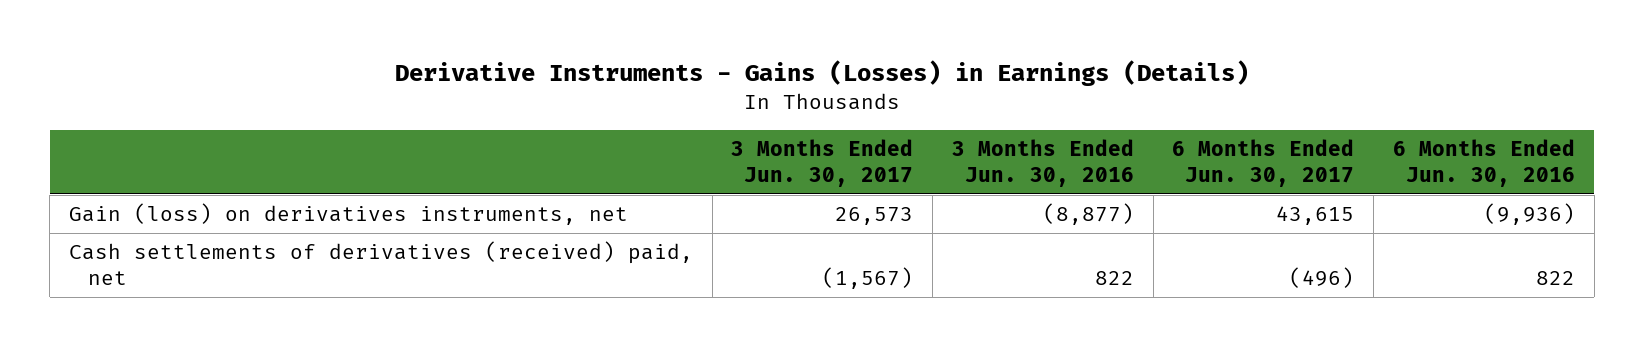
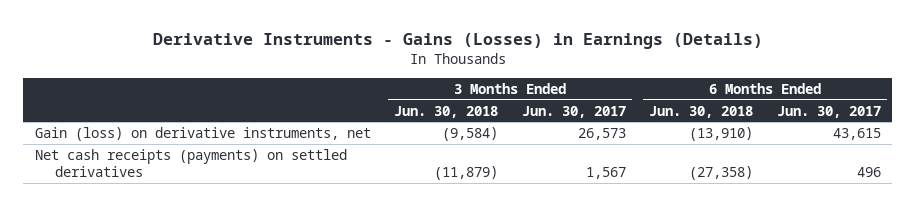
[951,138,1134,188] 3 Months Ended Jun. 30, 2016 -> none
[1392,138,1575,188] 6 Months Ended Jun. 30, 2016 -> none
none -> [394,105,499,118] Jun. 30, 2018
none -> [649,105,754,118] Jun. 30, 2018
[68,203,628,226] Gain (loss) on derivatives instruments, net -> [34,126,371,141] Gain (loss) on derivative instruments, net
[68,241,693,286] Cash settlements of derivatives (received) paid, net -> [34,148,347,178] Net cash receipts (payments) on settled derivatives
[822,267,914,290] (1,567) -> [585,167,626,180] 1,567
[1289,267,1355,289] (496) -> [856,167,881,178] 496

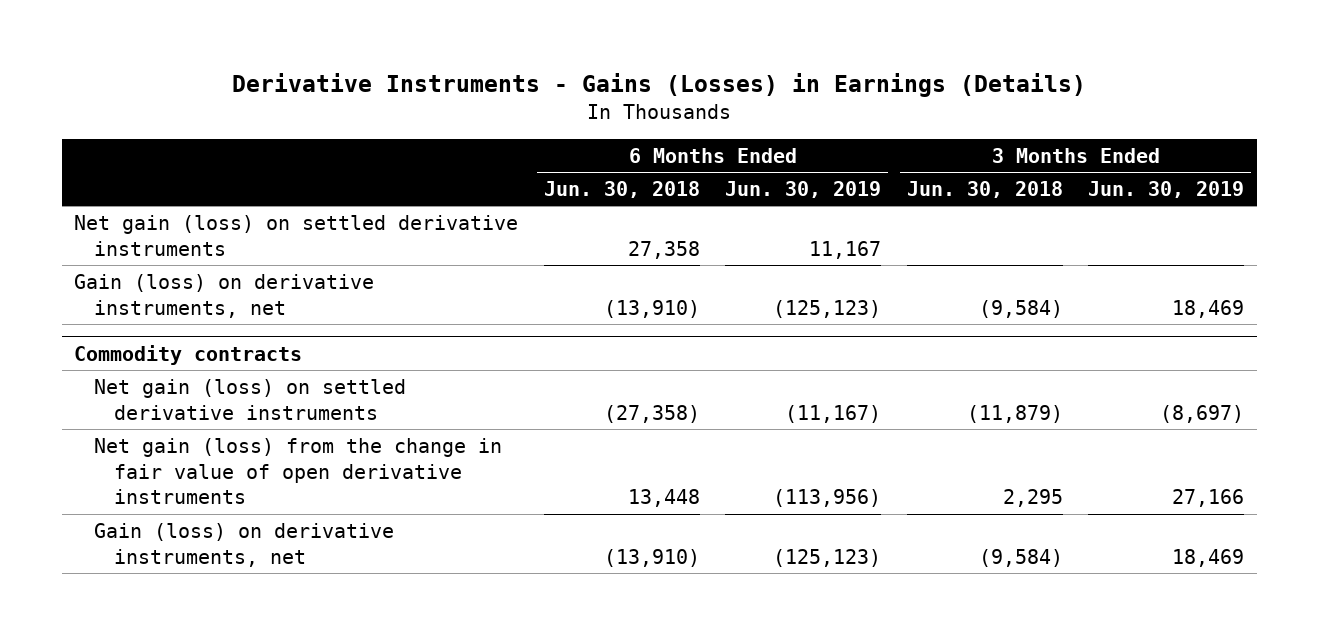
[521,105,626,118] Jun. 30, 2017 -> none
[776,105,881,118] Jun. 30, 2017 -> none
none -> [725,181,882,199] Jun. 30, 2019
none -> [1088,181,1245,199] Jun. 30, 2019
none -> [74,214,519,256] Net gain (loss) on settled derivative instruments
none -> [74,344,303,365] Commodity contracts
[34,148,347,178] Net cash receipts (payments) on settled derivatives -> [93,378,406,420] Net gain (loss) on settled derivative instruments
none -> [93,437,502,505] Net gain (loss) from the change in fair value of open derivative instruments
none -> [93,522,394,567] Gain (loss) on derivative instruments, net

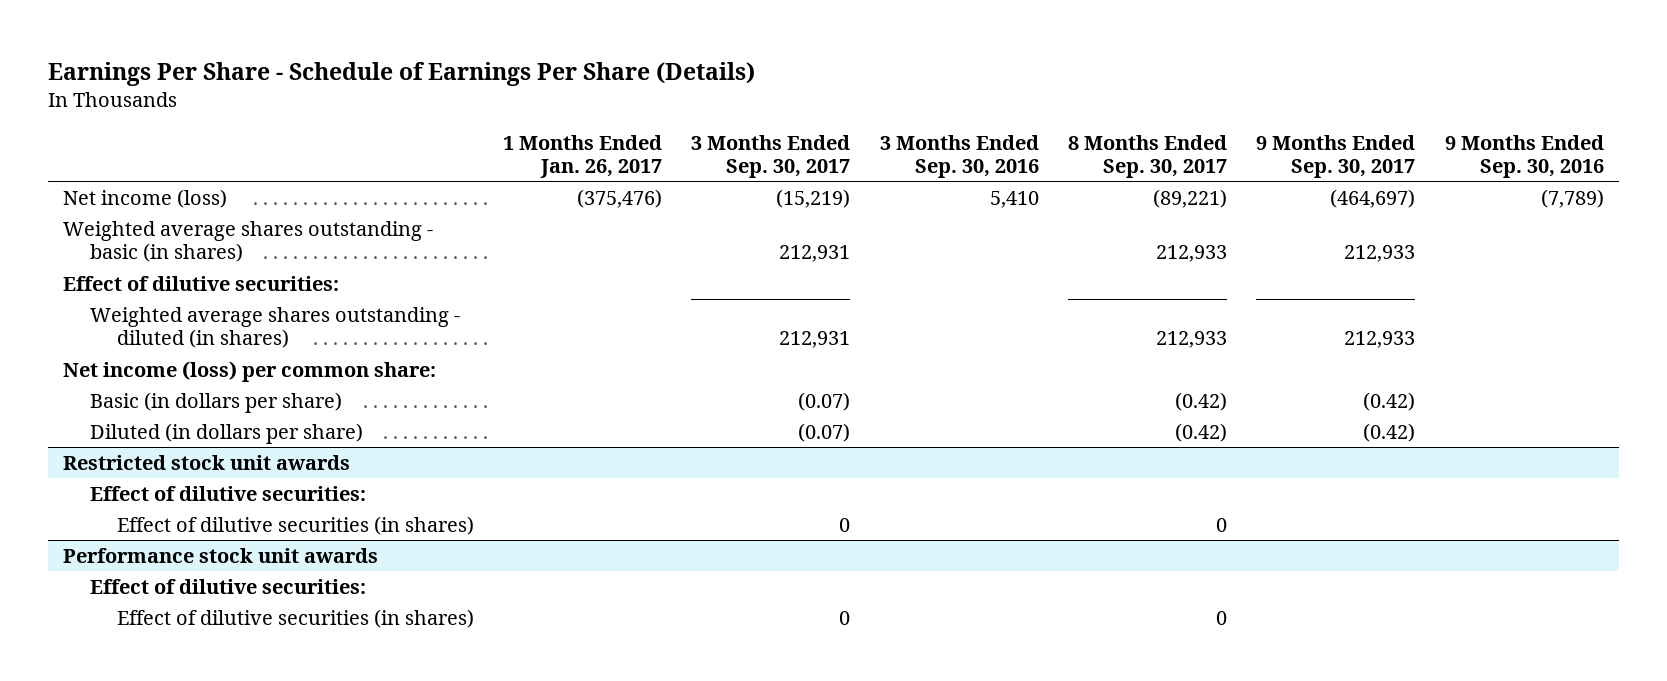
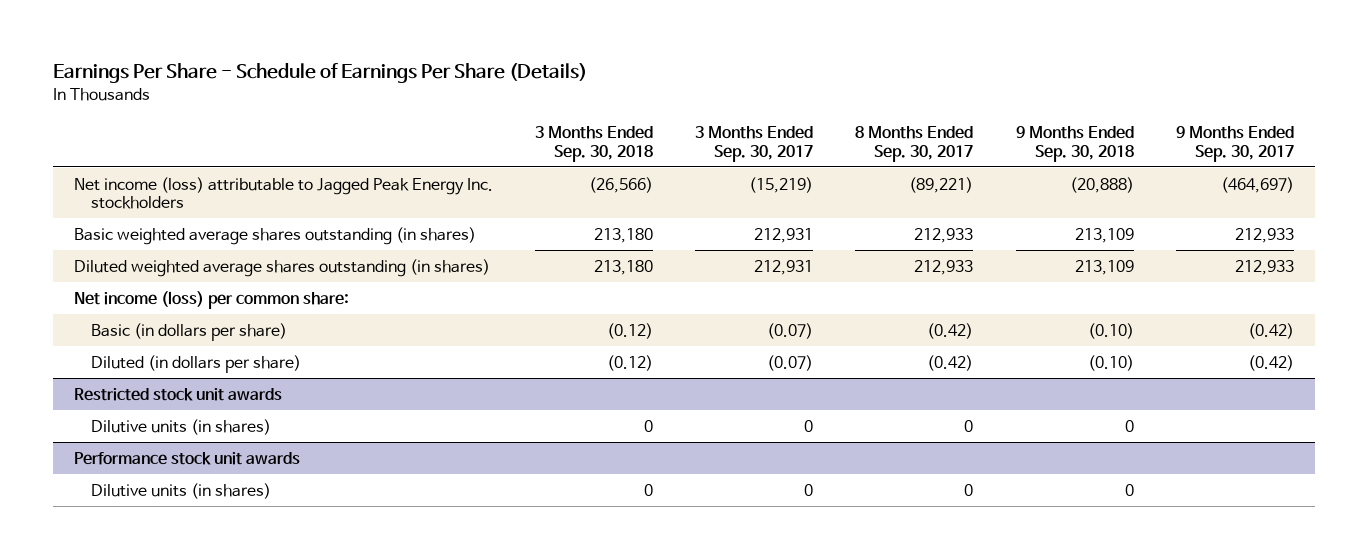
[502,134,662,179] 1 Months Ended Jan. 26, 2017 -> none
[879,134,1039,179] 3 Months Ended Sep. 30, 2016 -> none
[1444,134,1604,179] 9 Months Ended Sep. 30, 2016 -> none
none -> [535,125,654,162] 3 Months Ended Sep. 30, 2018
none -> [1015,125,1134,162] 9 Months Ended Sep. 30, 2018
[62,275,339,291] Effect of dilutive securities: -> none
[62,188,227,208] Net income (loss) -> [73,176,493,210] Net income (loss) attributable to Jagged Peak Energy Inc. stockholders
[62,220,433,263] Weighted average shares outstanding - basic (in shares) -> [73,226,476,245] Basic weighted average shares outstanding (in shares)
[89,306,460,349] Weighted average shares outstanding - diluted (in shares) -> [73,258,490,277] Diluted weighted average shares outstanding (in shares)
[89,485,366,501] Effect of dilutive securities: -> none
[116,515,474,535] Effect of dilutive securities (in shares) -> [90,418,271,435] Dilutive units (in shares)
[89,578,366,594] Effect of dilutive securities: -> none
[116,608,474,628] Effect of dilutive securities (in shares) -> [90,482,271,499] Dilutive units (in shares)

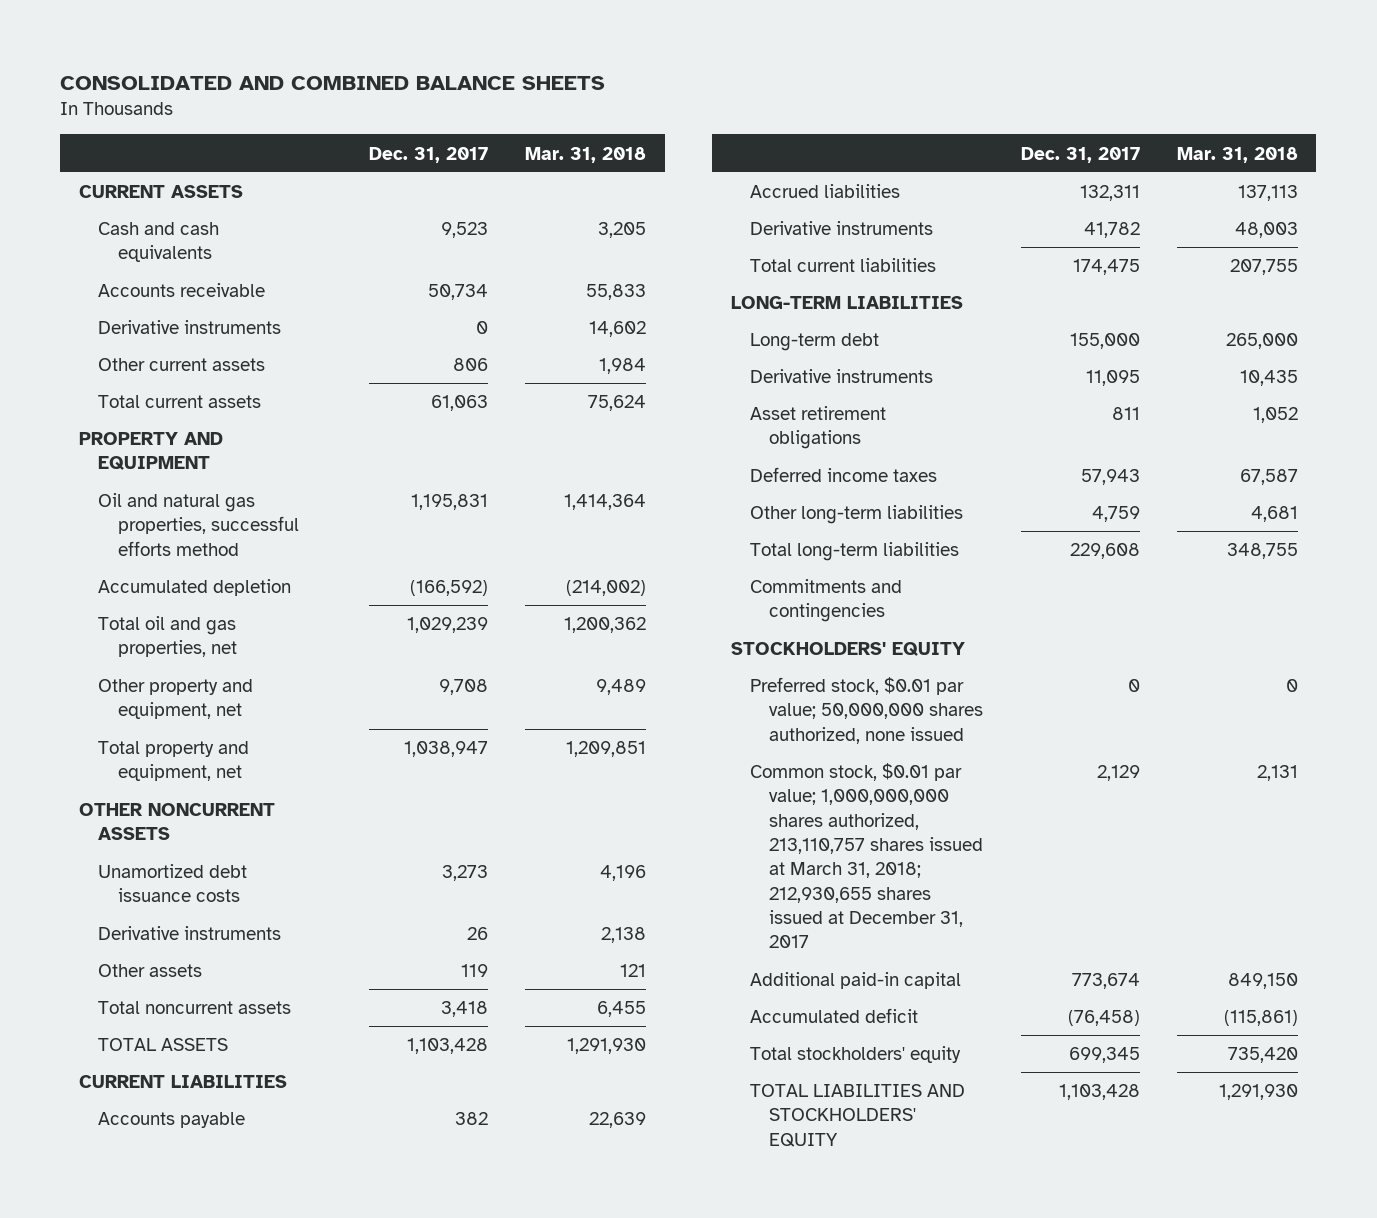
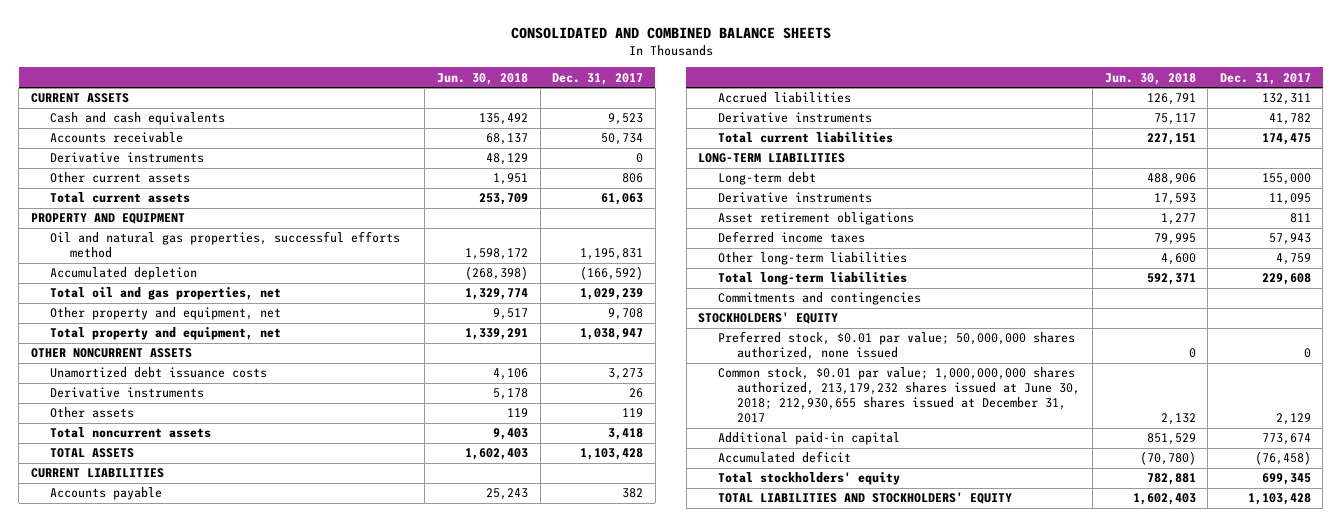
[525,146,647,163] Mar. 31, 2018 -> none
none -> [436,72,528,85] Jun. 30, 2018
[749,763,984,949] Common stock, $0.01 par value; 1,000,000,000 shares authorized, 213,110,757 shares issued at March 31, 2018; 212,930,655 shares issued at December 31, 2017 -> [717,367,1081,424] Common stock, $0.01 par value; 1,000,000,000 shares authorized, 213,179,232 shares issued at June 30, 2018; 212,930,655 shares issued at December 31, 2017

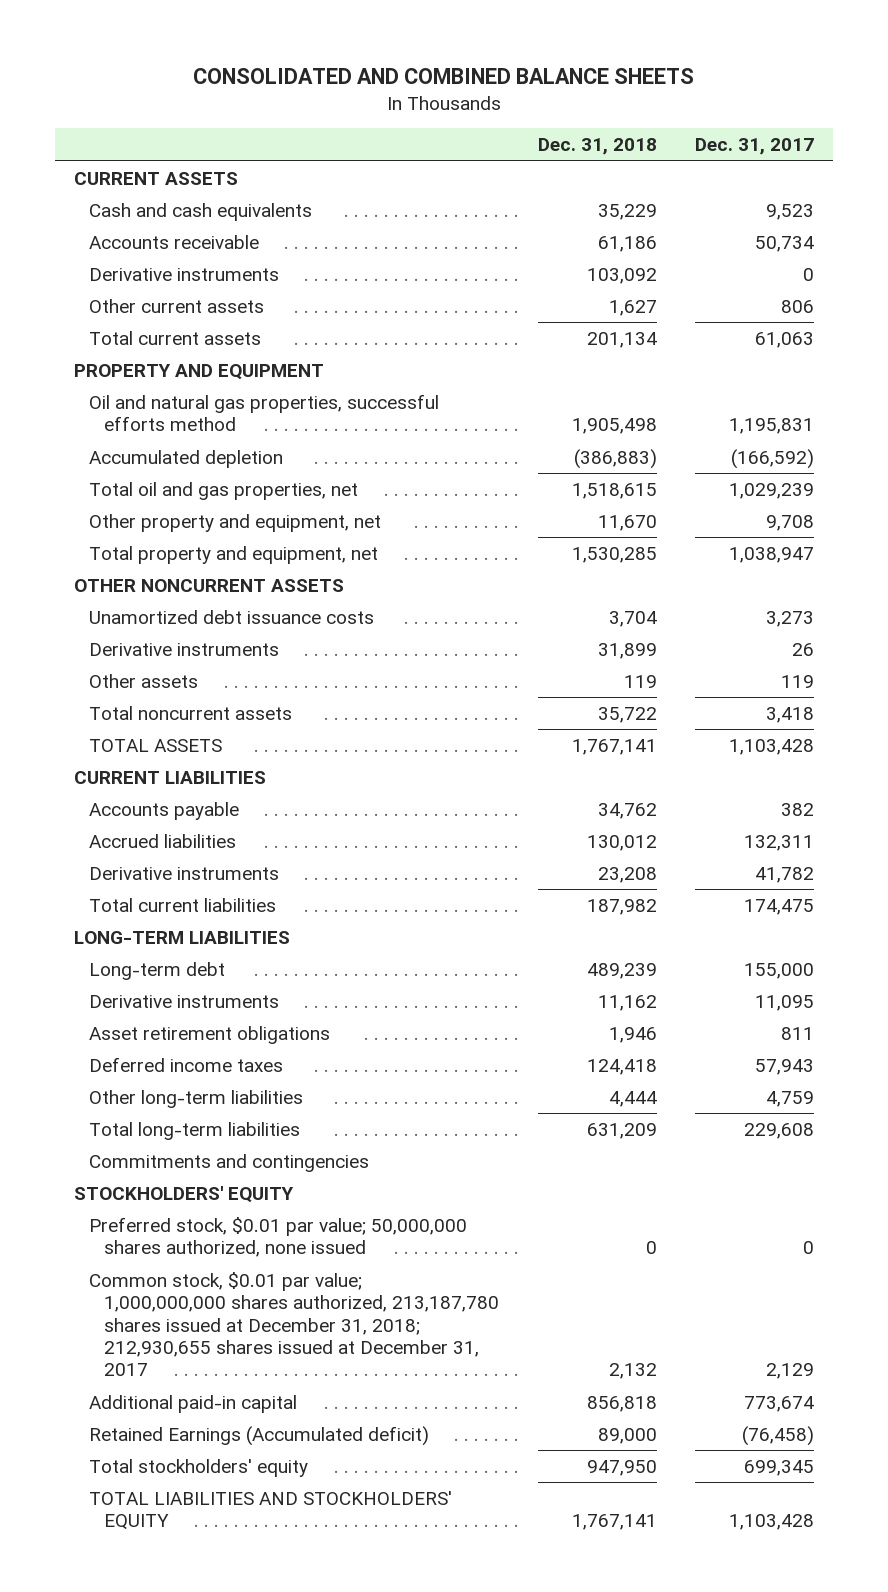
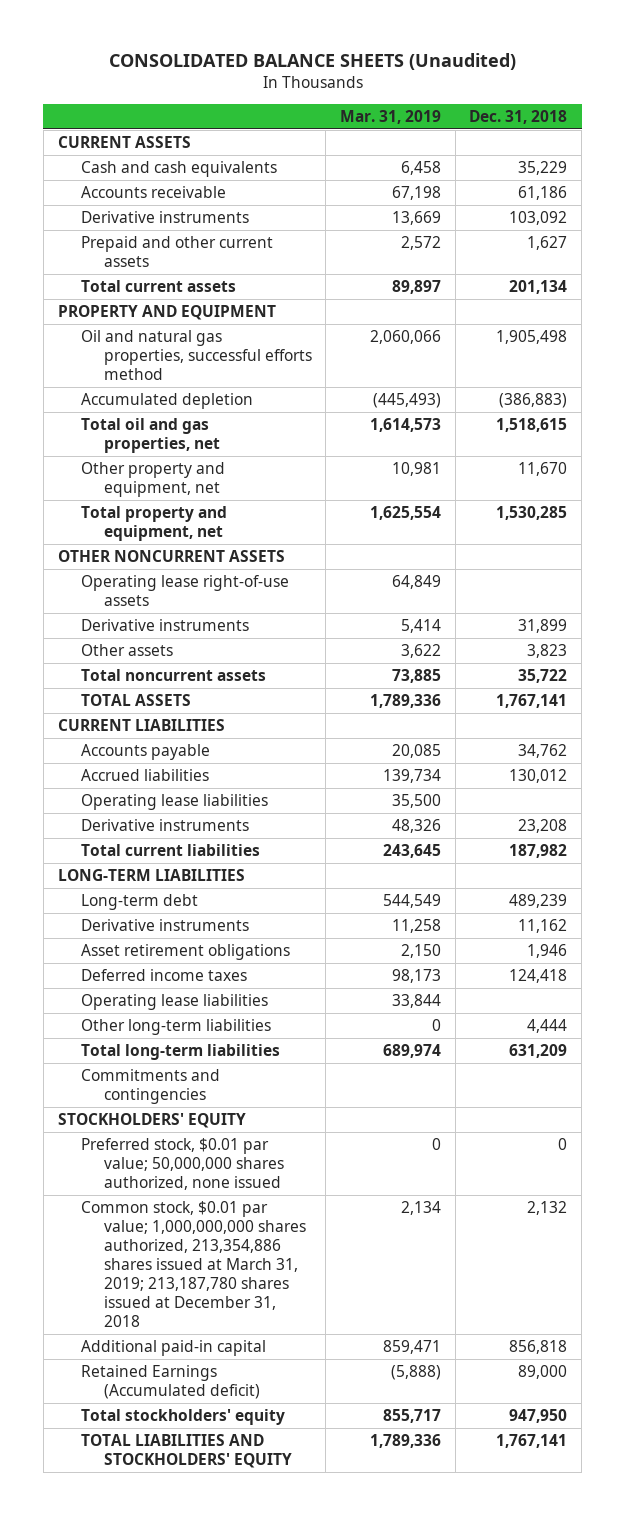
[193,68,695,85] CONSOLIDATED AND COMBINED BALANCE SHEETS -> [108,53,516,71] CONSOLIDATED BALANCE SHEETS (Unaudited)
[695,138,815,156] Dec. 31, 2017 -> none
none -> [340,109,442,124] Mar. 31, 2019
[89,298,265,313] Other current assets -> [80,236,273,267] Prepaid and other current assets
[89,609,375,624] Unamortized debt issuance costs -> none
none -> [80,575,289,606] Operating lease right-of-use assets
[623,674,657,688] 119 -> [527,644,568,659] 3,823
none -> [80,794,268,811] Operating lease liabilities
none -> [80,994,268,1011] Operating lease liabilities
[89,1271,500,1377] Common stock, $0.01 par value; 1,000,000,000 shares authorized, 213,187,780 shares issued at December 31, 2018; 212,930,655 shares issued at December 31, 2017 -> [80,1201,306,1327] Common stock, $0.01 par value; 1,000,000,000 shares authorized, 213,354,886 shares issued at March 31, 2019; 213,187,780 shares issued at December 31, 2018

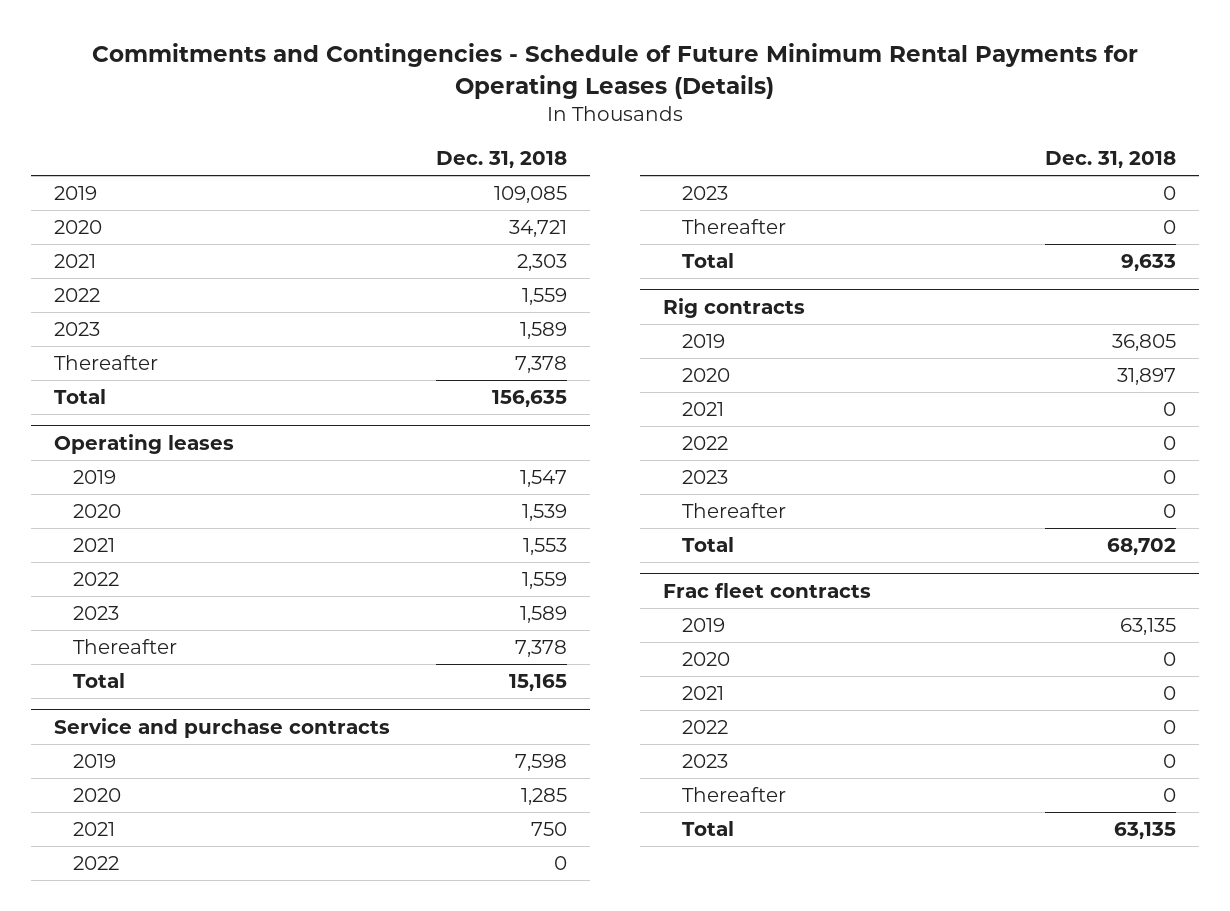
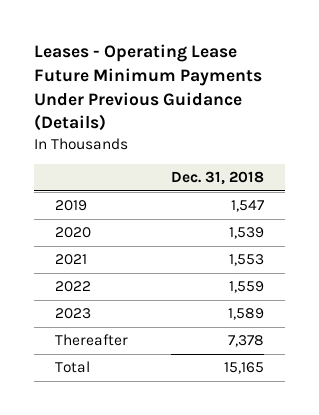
[91,43,1138,99] Commitments and Contingencies - Schedule of Future Minimum Rental Payments for Operating Leases (Details) -> [33,44,262,132] Leases - Operating Lease Future Minimum Payments Under Previous Guidance (Details)
[54,186,98,201] 2019 -> none
[54,220,103,235] 2020 -> none
[54,254,97,269] 2021 -> none
[54,288,101,303] 2022 -> none
[54,322,101,337] 2023 -> none
[54,355,159,371] Thereafter -> none
[54,389,107,405] Total -> none
[54,434,235,455] Operating leases -> none
[54,718,391,739] Service and purchase contracts -> none
[72,754,116,769] 2019 -> none
[72,788,121,803] 2020 -> none
[72,822,115,837] 2021 -> none
[72,856,119,871] 2022 -> none
[681,186,728,201] 2023 -> none
[681,219,786,235] Thereafter -> none
[681,253,734,269] Total -> none
[662,298,805,319] Rig contracts -> none
[681,334,725,349] 2019 -> none
[681,368,730,383] 2020 -> none
[681,402,724,417] 2021 -> none
[681,436,728,451] 2022 -> none
[681,470,728,485] 2023 -> none
[681,503,786,519] Thereafter -> none
[681,537,734,553] Total -> none
[662,583,871,599] Frac fleet contracts -> none
[681,618,725,633] 2019 -> none
[681,652,730,667] 2020 -> none
[681,686,724,701] 2021 -> none
[681,720,728,735] 2022 -> none
[681,754,728,769] 2023 -> none
[681,787,786,803] Thereafter -> none
[681,821,734,837] Total -> none

